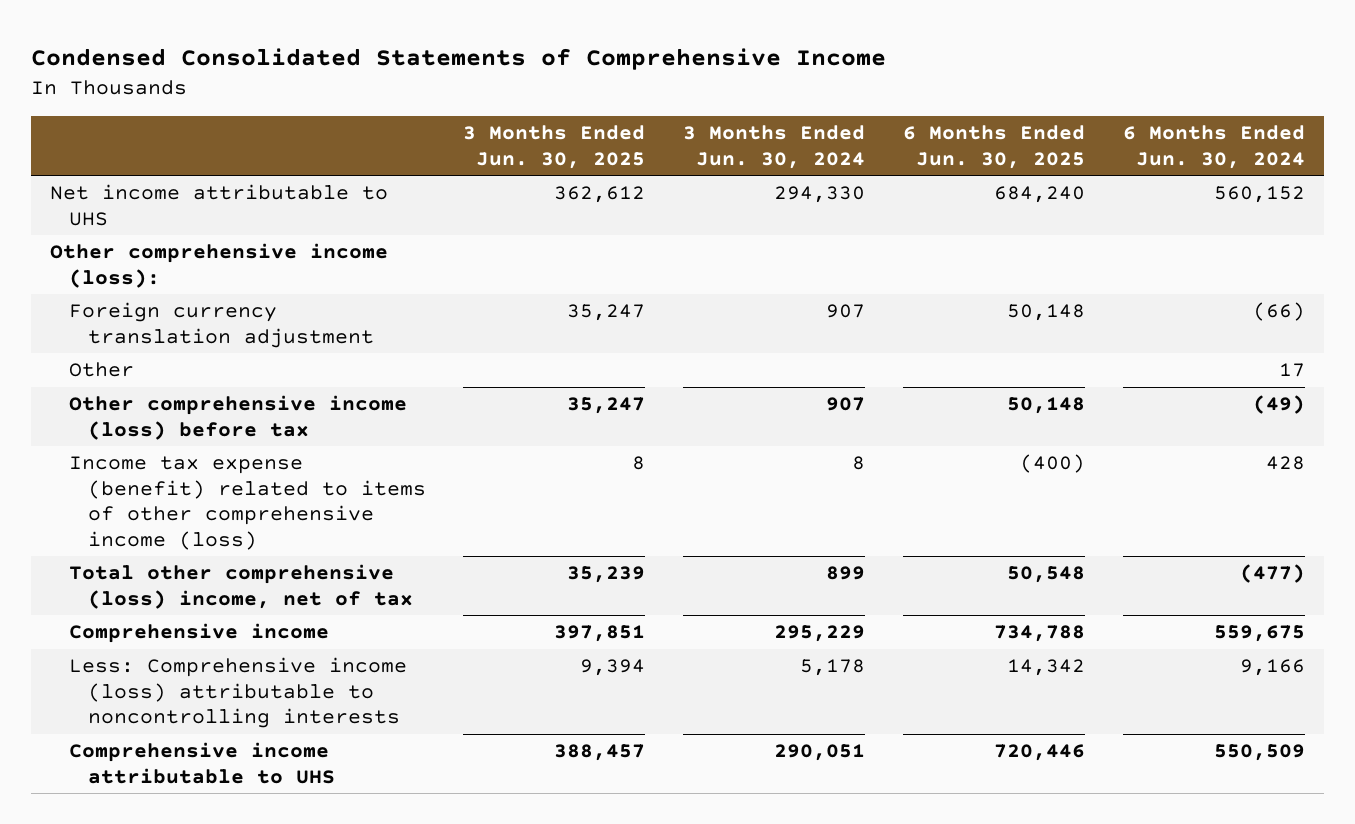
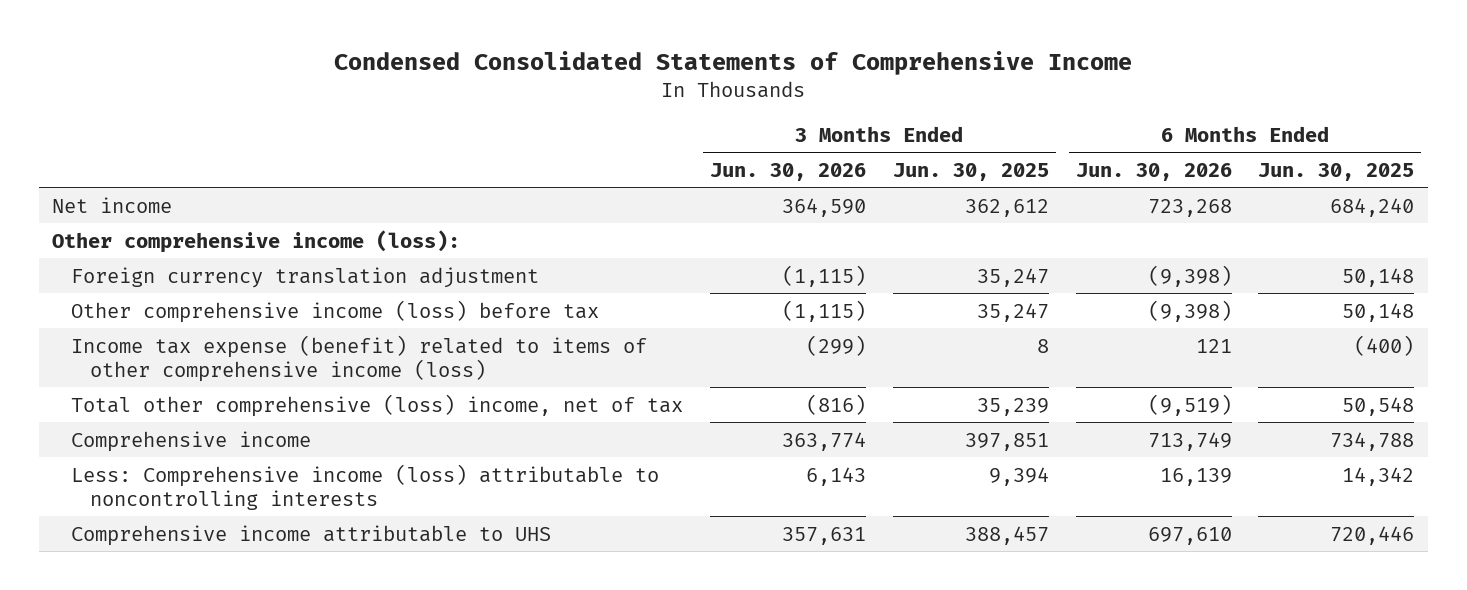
[683,125,866,169] 3 Months Ended Jun. 30, 2024 -> none
[1123,125,1306,169] 6 Months Ended Jun. 30, 2024 -> none
none -> [710,162,867,181] Jun. 30, 2026
none -> [1075,162,1232,181] Jun. 30, 2026
[50,184,389,226] Net income attributable to UHS -> [52,196,173,213] Net income
[68,362,134,378] Other -> none

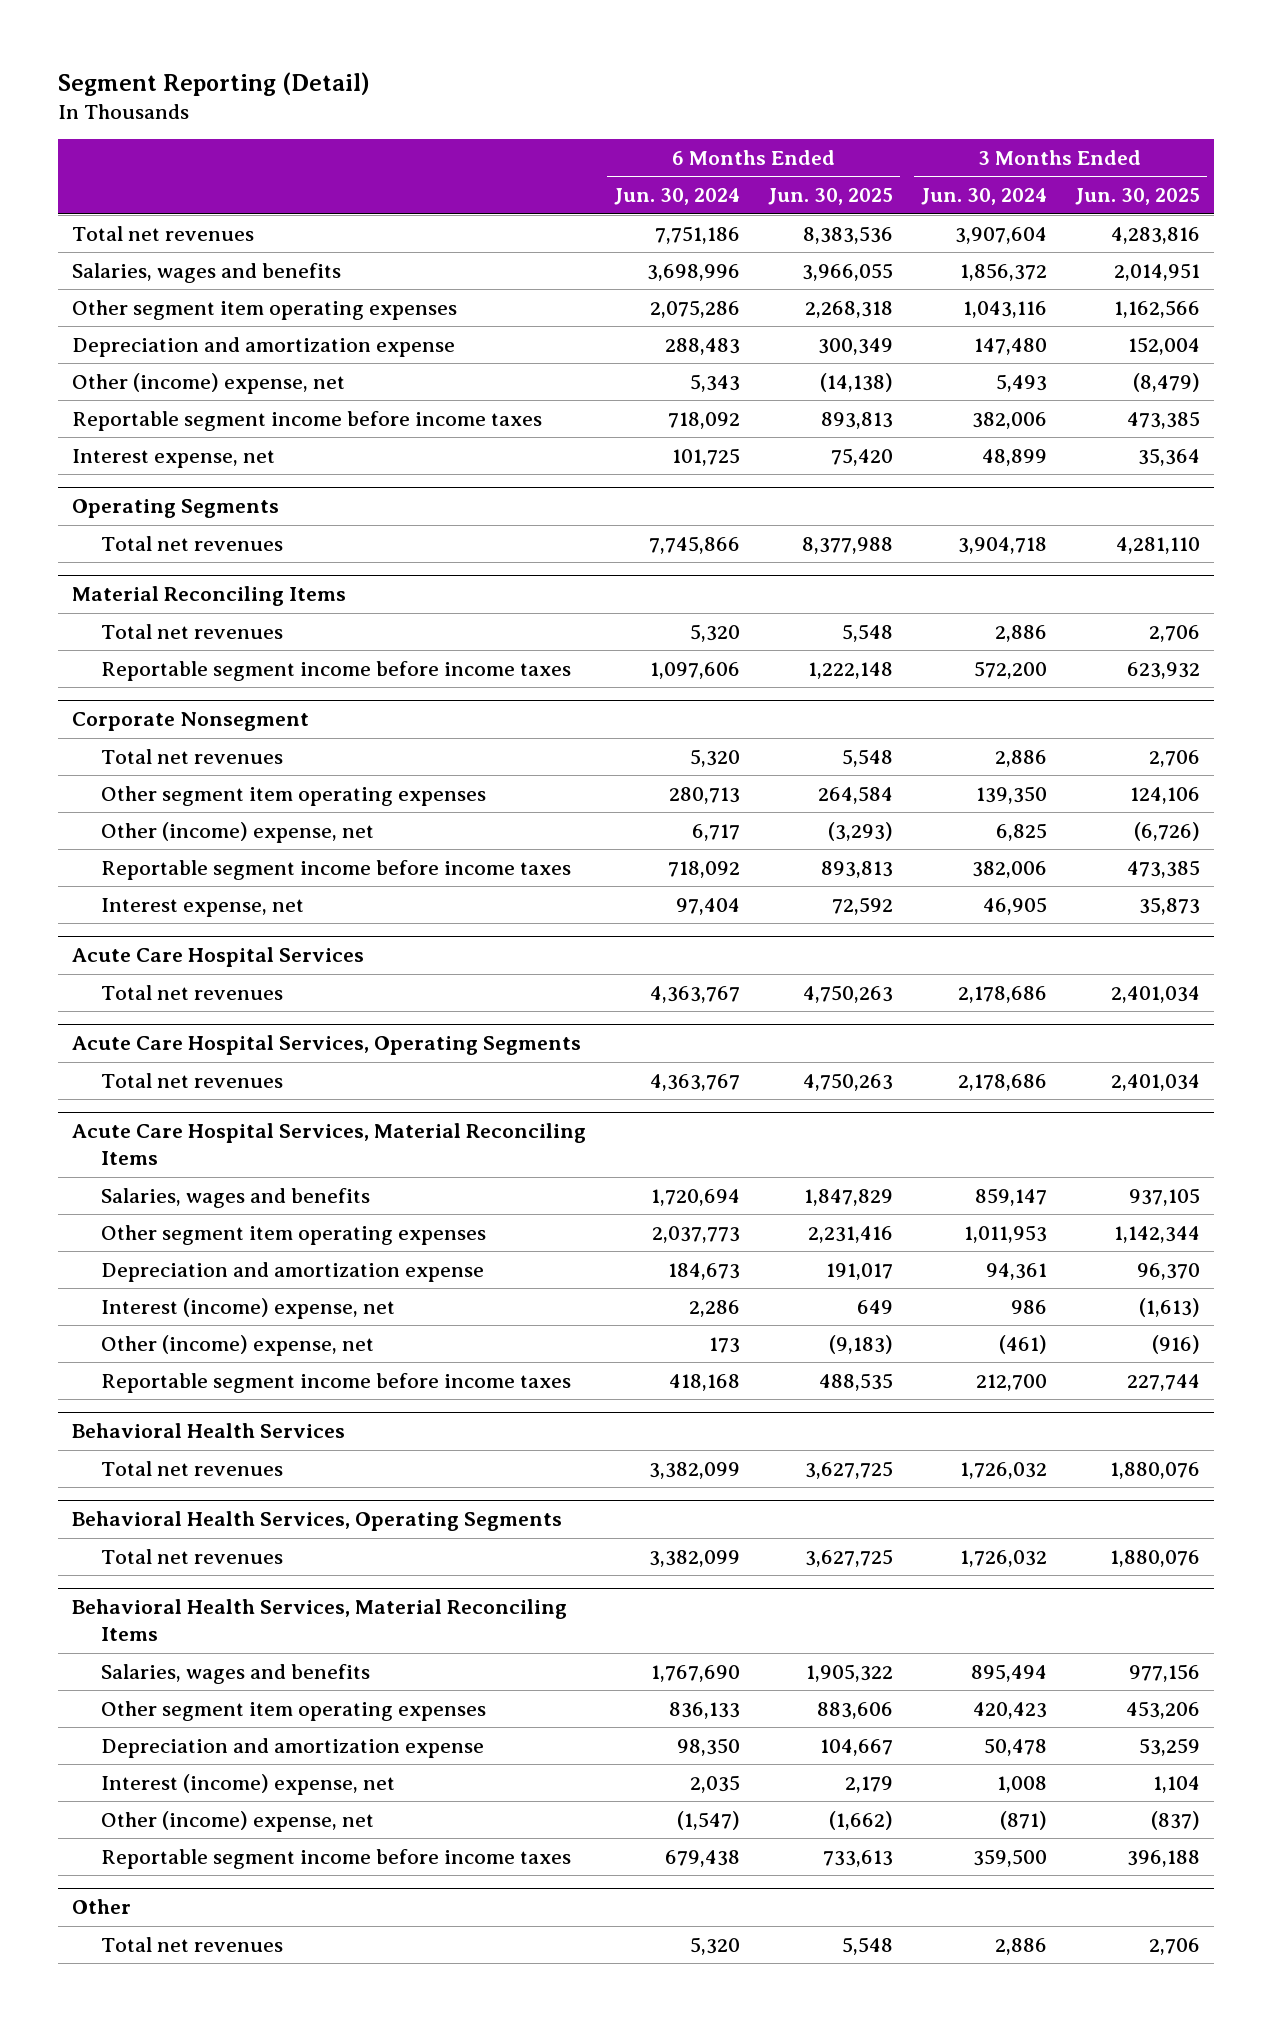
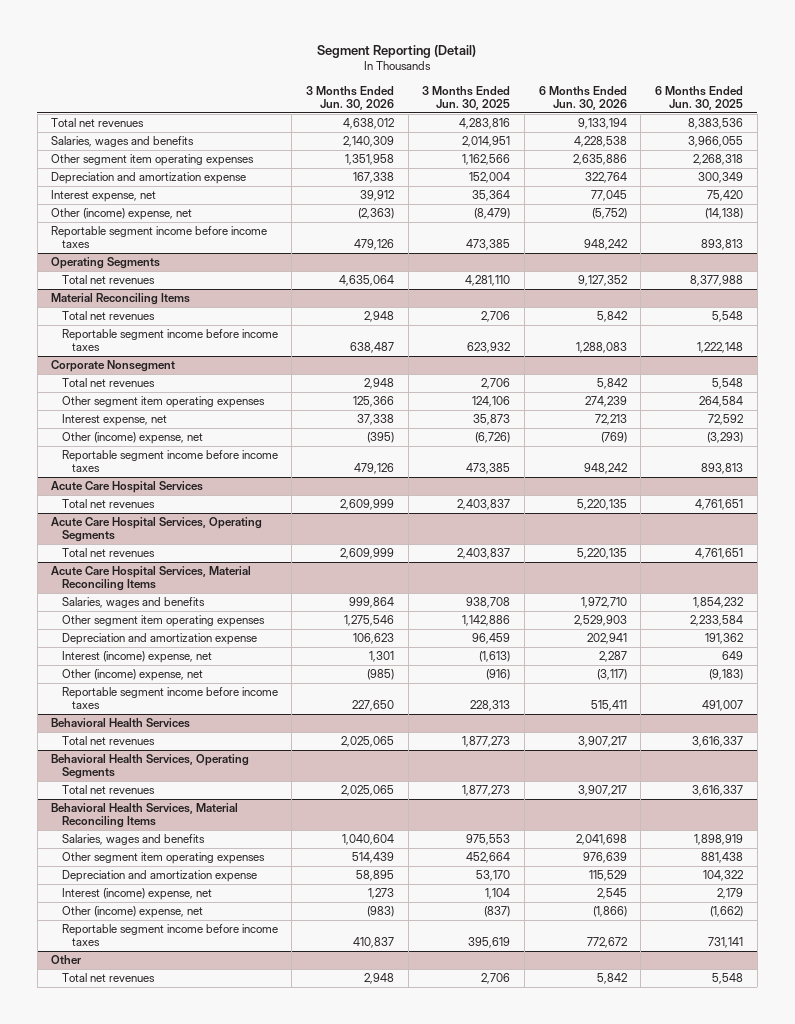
[614,188,741,206] Jun. 30, 2024 -> none
[920,188,1047,206] Jun. 30, 2024 -> none
none -> [306,85,395,110] 3 Months Ended Jun. 30, 2026
none -> [538,85,627,110] 6 Months Ended Jun. 30, 2026
[72,448,276,468] Interest expense, net -> [51,190,157,203] Interest expense, net
[101,897,305,917] Interest expense, net -> [61,414,167,427] Interest expense, net
[803,984,894,1003] 4,750,263 -> [695,499,744,511] 4,761,651
[1110,985,1200,1003] 2,401,034 -> [457,499,511,511] 2,403,837
[803,1072,894,1091] 4,750,263 -> [695,548,744,560] 4,761,651
[1110,1073,1200,1091] 2,401,034 -> [457,548,511,560] 2,403,837
[804,1188,894,1206] 1,847,829 -> [693,597,744,609] 1,854,232
[1128,1187,1200,1206] 937,105 -> [466,597,511,609] 938,708
[808,1225,894,1243] 2,231,416 -> [690,615,744,627] 2,233,584
[1113,1225,1200,1243] 1,142,344 -> [462,615,511,627] 1,142,886
[826,1262,894,1280] 191,017 -> [705,633,744,645] 191,362
[1136,1262,1200,1280] 96,370 -> [472,633,511,645] 96,459
[819,1372,894,1391] 488,535 -> [702,700,744,712] 491,007
[1126,1373,1200,1391] 227,744 -> [470,700,511,712] 228,313
[805,1460,894,1479] 3,627,725 -> [692,736,744,748] 3,616,337
[1109,1461,1200,1479] 1,880,076 -> [462,736,511,748] 1,877,273
[805,1548,894,1567] 3,627,725 -> [692,785,744,797] 3,616,337
[1109,1549,1200,1567] 1,880,076 -> [462,785,511,797] 1,877,273
[806,1663,894,1682] 1,905,322 -> [694,834,744,846] 1,898,919
[1128,1663,1200,1682] 977,156 -> [466,834,511,846] 975,553
[817,1701,894,1719] 883,606 -> [701,852,744,864] 881,438
[1125,1700,1200,1719] 453,206 -> [466,852,511,864] 452,664
[820,1738,894,1756] 104,667 -> [703,870,744,882] 104,322
[1138,1737,1200,1756] 53,259 -> [476,870,511,882] 53,170
[823,1849,894,1867] 733,613 -> [708,937,744,949] 731,141
[1126,1849,1200,1867] 396,188 -> [468,937,511,949] 395,619

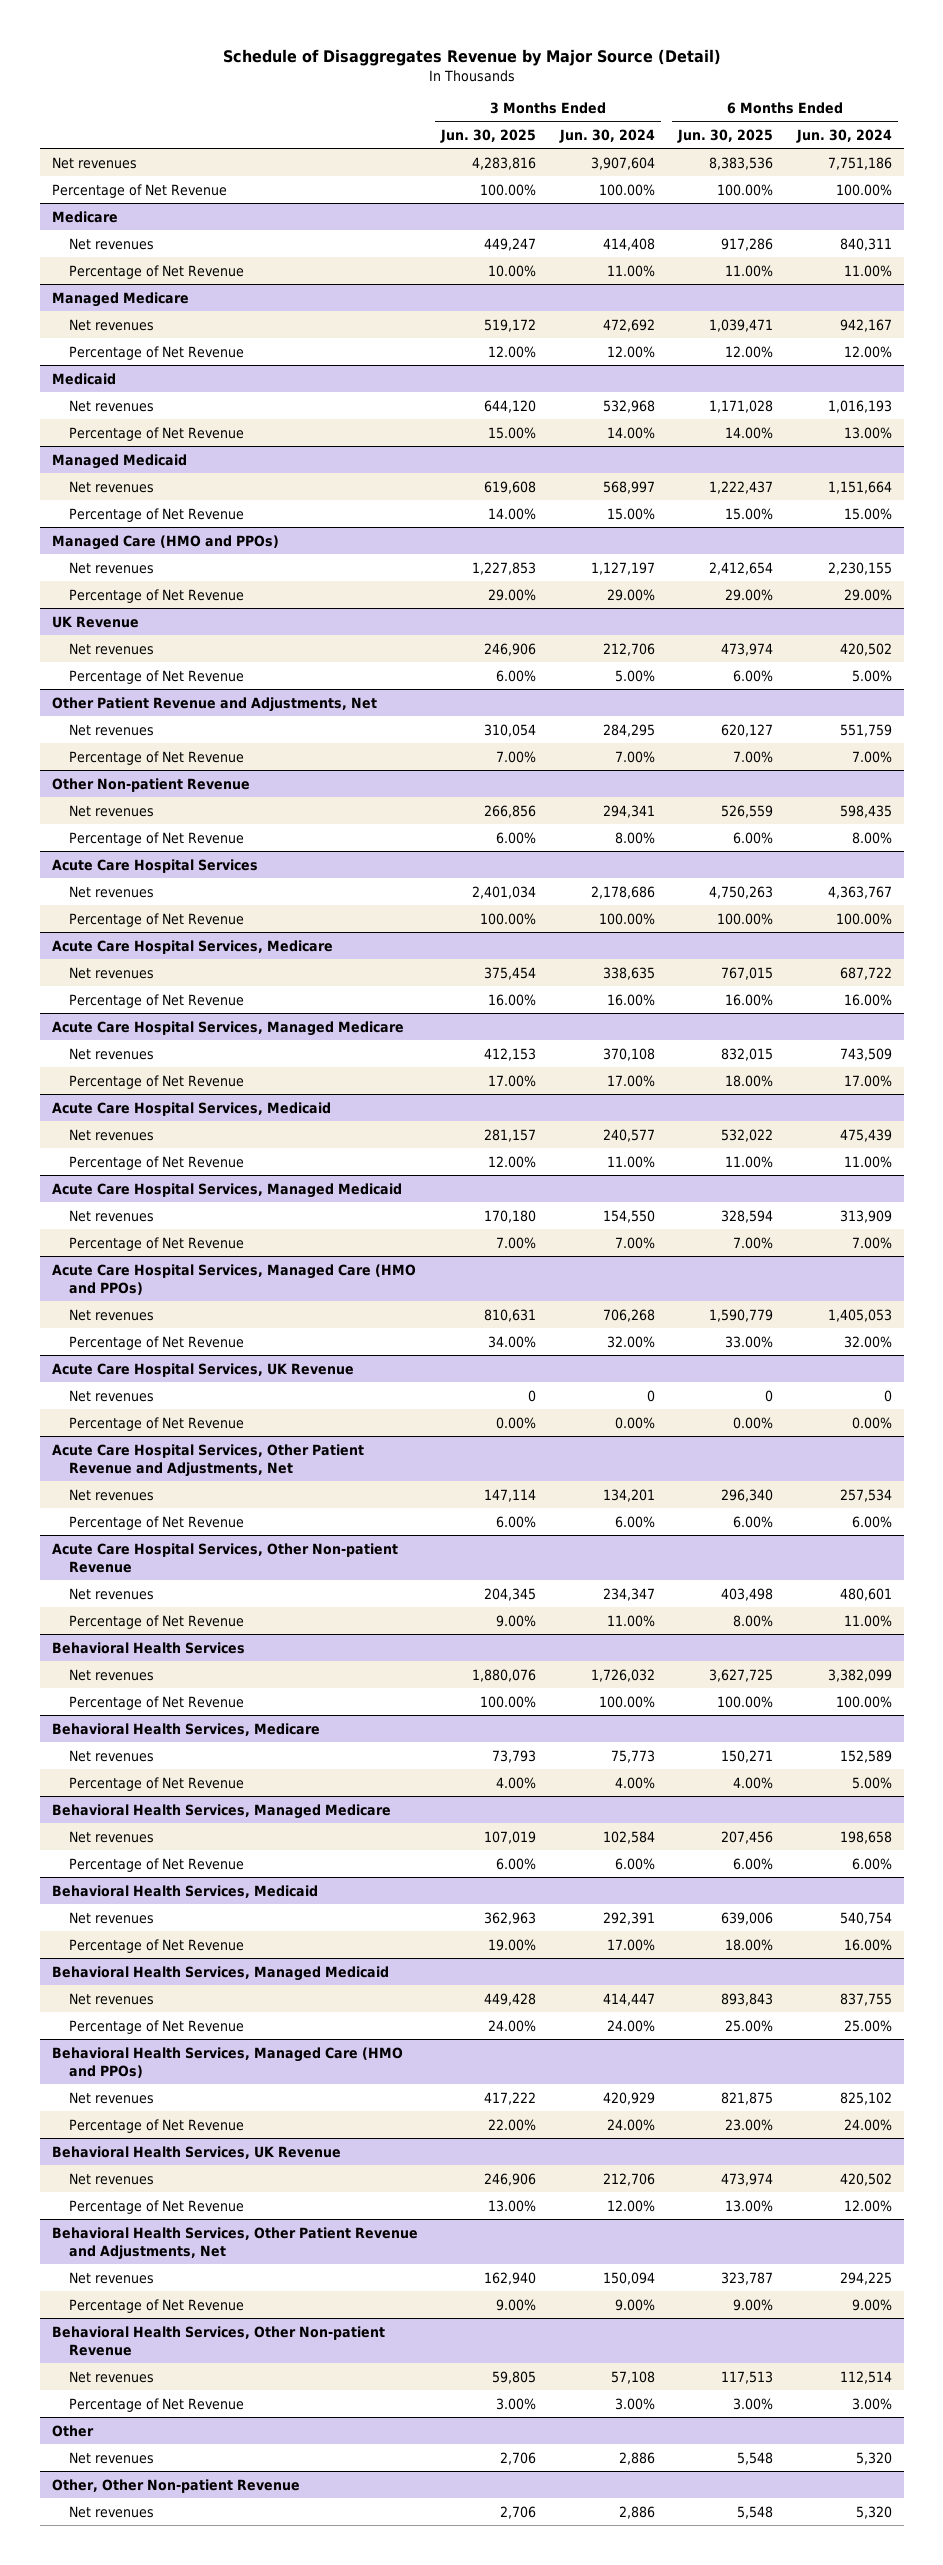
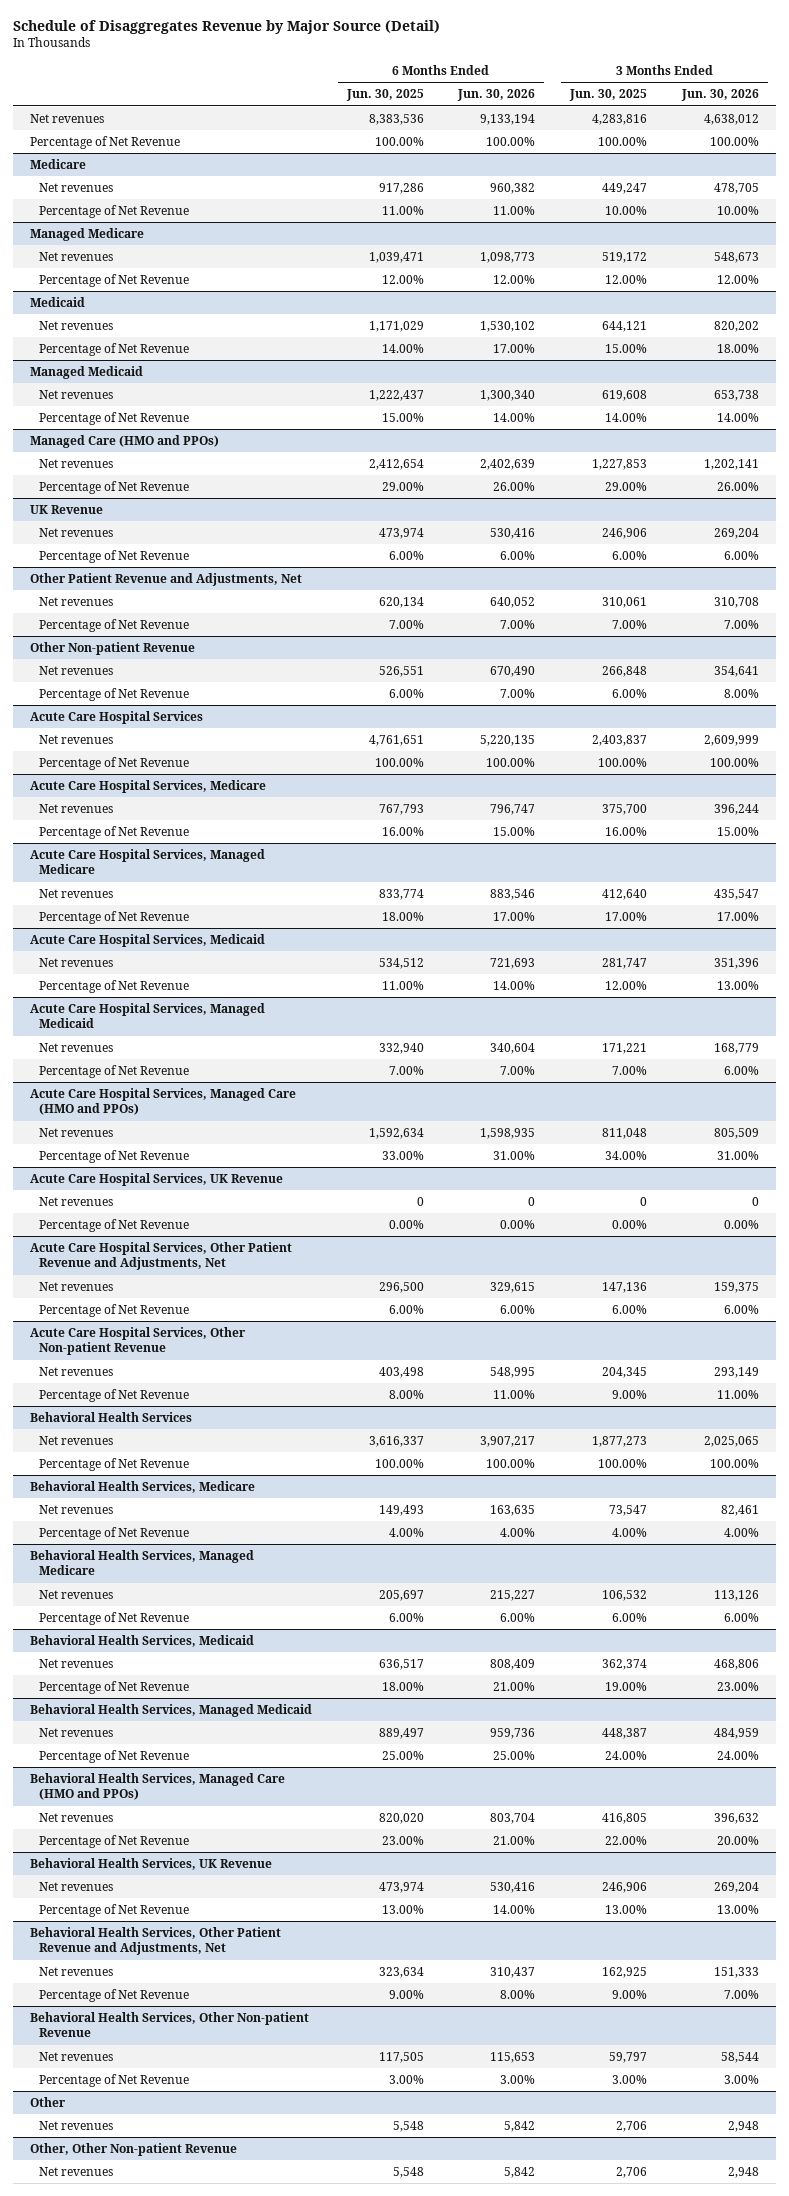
[558,129,655,144] Jun. 30, 2024 -> none
[795,129,892,144] Jun. 30, 2024 -> none
none -> [457,89,536,102] Jun. 30, 2026
none -> [680,89,759,102] Jun. 30, 2026
[484,399,537,413] 644,120 -> [602,320,648,332] 644,121
[709,399,774,413] 1,171,028 -> [368,320,424,332] 1,171,029
[484,723,537,737] 310,054 -> [602,596,648,608] 310,061
[721,723,774,737] 620,127 -> [378,596,424,608] 620,134
[484,804,537,818] 266,856 -> [602,665,648,677] 266,848
[721,804,774,818] 526,559 -> [378,665,424,677] 526,551
[472,885,537,899] 2,401,034 -> [592,734,648,746] 2,403,837
[709,885,774,899] 4,750,263 -> [368,734,424,746] 4,761,651
[484,966,537,980] 375,454 -> [602,803,648,815] 375,700
[721,966,774,980] 767,015 -> [378,803,424,815] 767,793
[484,1047,537,1061] 412,153 -> [602,888,648,900] 412,640
[721,1047,774,1061] 832,015 -> [378,888,424,900] 833,774
[484,1128,537,1142] 281,157 -> [602,957,648,969] 281,747
[721,1128,774,1142] 532,022 -> [378,957,424,969] 534,512
[484,1209,537,1223] 170,180 -> [602,1042,648,1054] 171,221
[721,1209,774,1223] 328,594 -> [378,1042,424,1054] 332,940
[484,1308,537,1322] 810,631 -> [602,1127,648,1139] 811,048
[709,1308,774,1322] 1,590,779 -> [368,1127,424,1139] 1,592,634
[484,1488,537,1502] 147,114 -> [602,1281,648,1293] 147,136
[721,1488,774,1502] 296,340 -> [378,1281,424,1293] 296,500
[472,1668,537,1682] 1,880,076 -> [592,1435,648,1447] 1,877,273
[709,1668,774,1682] 3,627,725 -> [368,1435,424,1447] 3,616,337
[492,1749,537,1763] 73,793 -> [609,1504,648,1516] 73,547
[721,1749,774,1763] 150,271 -> [378,1504,424,1516] 149,493
[484,1830,537,1844] 107,019 -> [602,1589,648,1601] 106,532
[721,1830,774,1844] 207,456 -> [378,1589,424,1601] 205,697
[484,1911,537,1925] 362,963 -> [602,1658,648,1670] 362,374
[721,1911,774,1925] 639,006 -> [378,1658,424,1670] 636,517
[484,1992,537,2006] 449,428 -> [602,1727,648,1739] 448,387
[721,1992,774,2006] 893,843 -> [378,1727,424,1739] 889,497
[484,2091,537,2105] 417,222 -> [602,1812,648,1824] 416,805
[721,2091,774,2105] 821,875 -> [378,1812,424,1824] 820,020
[484,2271,537,2285] 162,940 -> [602,1966,648,1978] 162,925
[721,2271,774,2285] 323,787 -> [378,1966,424,1978] 323,634
[492,2370,537,2384] 59,805 -> [609,2051,648,2063] 59,797
[721,2370,774,2384] 117,513 -> [378,2051,424,2063] 117,505

